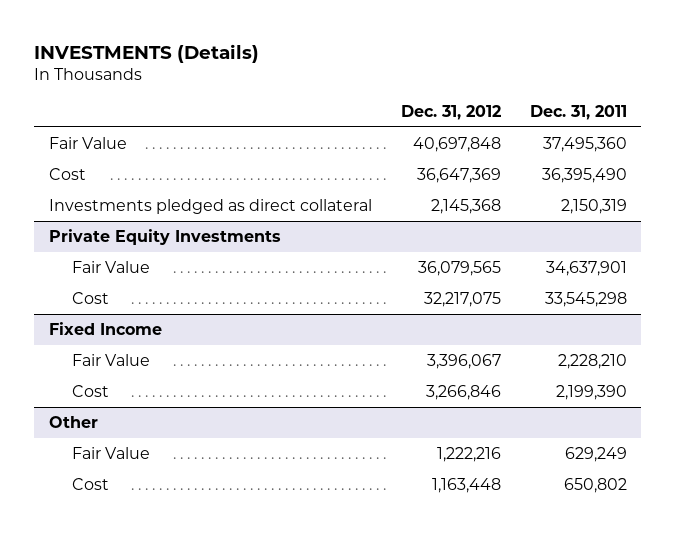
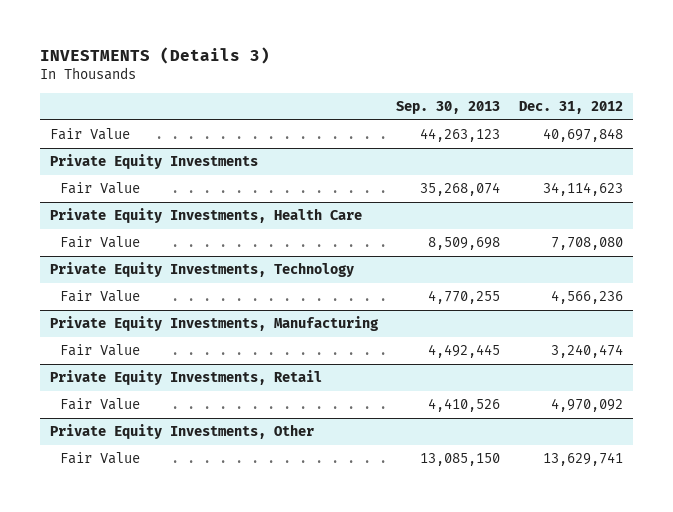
[34,43,260,63] INVESTMENTS (Details) -> [40,46,271,64] INVESTMENTS (Details 3)
[529,105,627,121] Dec. 31, 2011 -> none
none -> [396,100,501,114] Sep. 30, 2013
[48,167,86,180] Cost -> none
[48,198,372,214] Investments pledged as direct collateral -> none
[72,291,110,304] Cost -> none
[48,321,162,335] Fixed Income -> none
[72,384,110,397] Cost -> none
[48,415,98,428] Other -> none
[72,477,110,490] Cost -> none
[417,260,501,276] 36,079,565 -> [543,182,624,197] 34,114,623
none -> [49,208,362,224] Private Equity Investments, Health Care
[426,353,501,369] 3,396,067 -> [551,237,624,251] 7,708,080
none -> [49,262,354,278] Private Equity Investments, Technology
[436,446,501,462] 1,222,216 -> [551,290,624,305] 4,566,236
none -> [49,316,379,332] Private Equity Investments, Manufacturing
none -> [60,344,141,357] Fair Value
none -> [49,370,322,386] Private Equity Investments, Retail
none -> [60,398,141,411] Fair Value
none -> [49,424,314,440] Private Equity Investments, Other
none -> [60,452,141,465] Fair Value

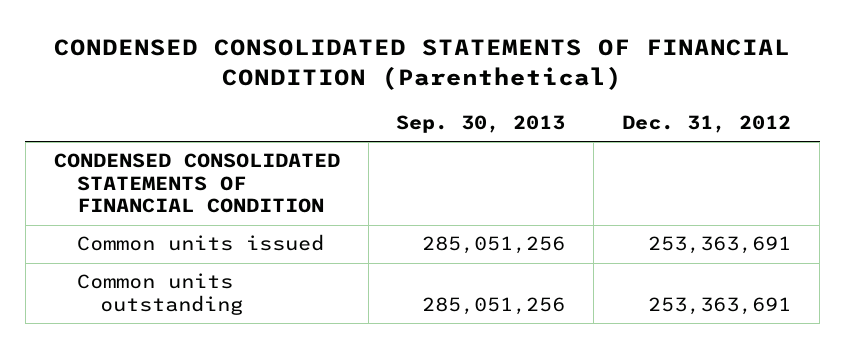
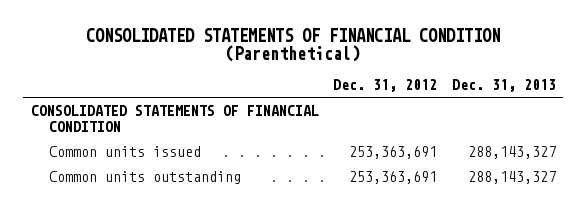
[54,39,791,90] CONDENSED CONSOLIDATED STATEMENTS OF FINANCIAL CONDITION (Parenthetical) -> [86,27,501,63] CONSOLIDATED STATEMENTS OF FINANCIAL CONDITION (Parenthetical)
[396,115,566,134] Sep. 30, 2013 -> none
none -> [451,79,556,93] Dec. 31, 2013
[53,153,340,214] CONDENSED CONSOLIDATED STATEMENTS OF FINANCIAL CONDITION -> [30,105,319,132] CONSOLIDATED STATEMENTS OF FINANCIAL CONDITION

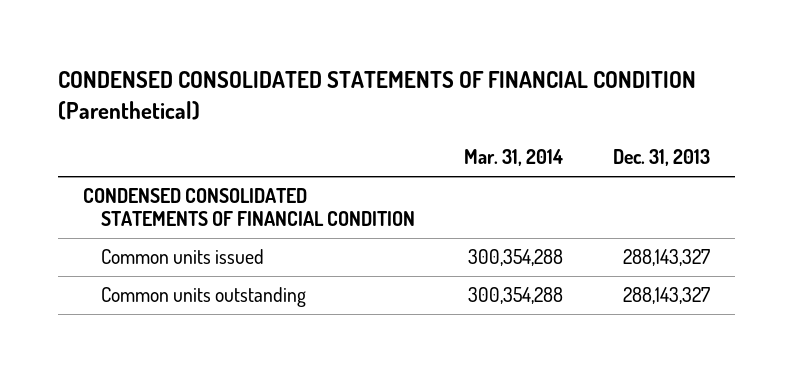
[86,27,501,63] CONSOLIDATED STATEMENTS OF FINANCIAL CONDITION (Parenthetical) -> [58,71,697,120] CONDENSED CONSOLIDATED STATEMENTS OF FINANCIAL CONDITION (Parenthetical)
[333,79,438,93] Dec. 31, 2012 -> none
none -> [464,149,564,167] Mar. 31, 2014
[30,105,319,132] CONSOLIDATED STATEMENTS OF FINANCIAL CONDITION -> [82,187,415,226] CONDENSED CONSOLIDATED STATEMENTS OF FINANCIAL CONDITION

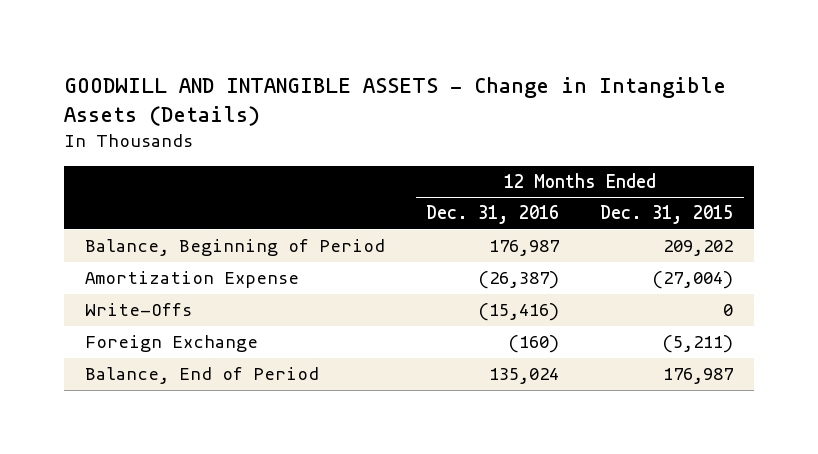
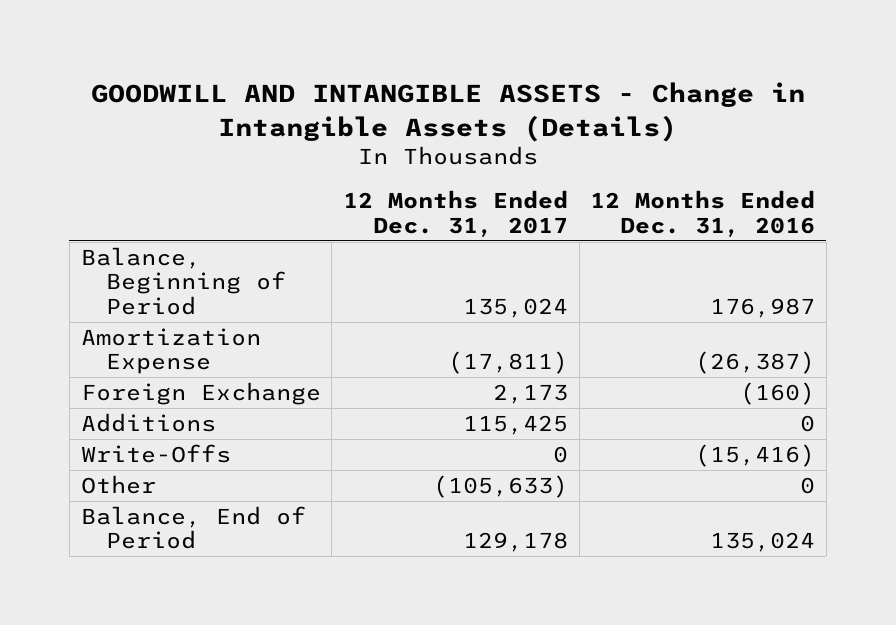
[600,205,734,225] Dec. 31, 2015 -> none
none -> [342,190,568,237] 12 Months Ended Dec. 31, 2017
none -> [80,412,216,432] Additions
[84,303,192,317] Write-Offs -> [80,443,231,463] Write-Offs
none -> [80,474,156,494] Other

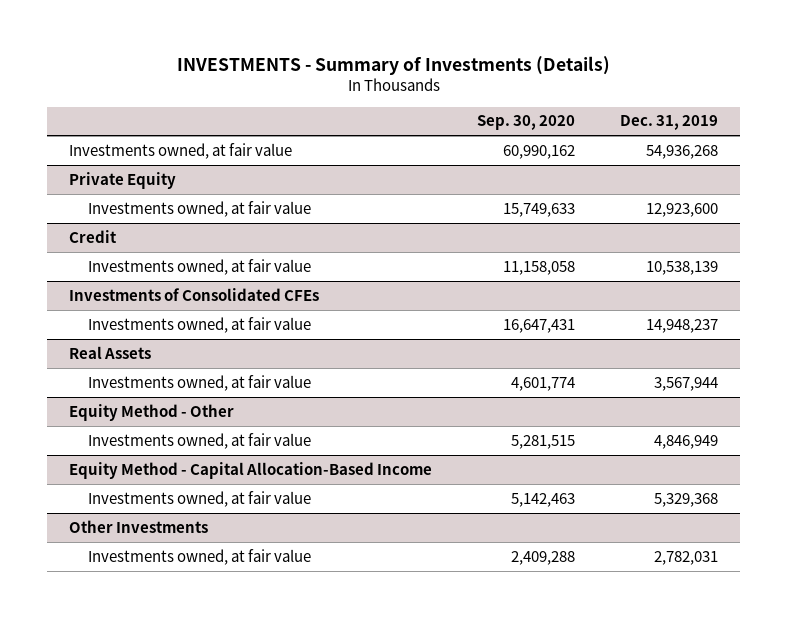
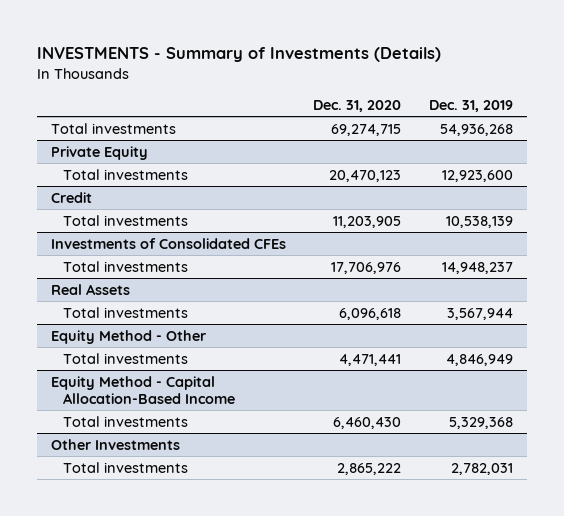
[477,115,576,131] Sep. 30, 2020 -> none
none -> [313,99,402,112] Dec. 31, 2020
[69,142,293,159] Investments owned, at fair value -> [50,122,176,134] Total investments
[88,200,312,217] Investments owned, at fair value -> [62,168,188,180] Total investments
[88,258,312,275] Investments owned, at fair value -> [62,214,188,226] Total investments
[88,316,312,333] Investments owned, at fair value -> [62,260,188,272] Total investments
[88,374,312,391] Investments owned, at fair value -> [62,306,188,318] Total investments
[88,432,312,449] Investments owned, at fair value -> [62,352,188,364] Total investments
[88,490,312,507] Investments owned, at fair value -> [62,415,188,427] Total investments
[88,548,312,565] Investments owned, at fair value -> [62,461,188,473] Total investments

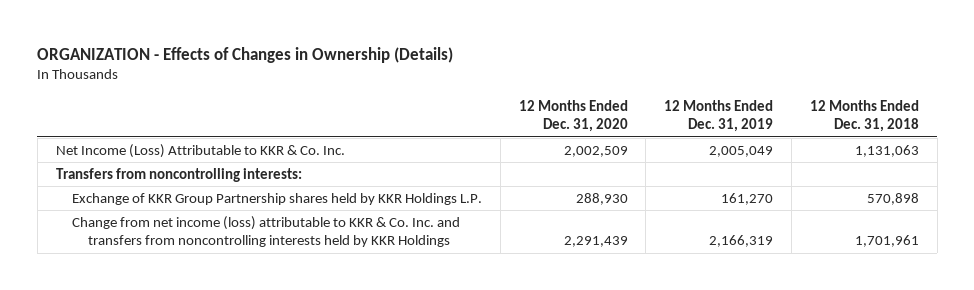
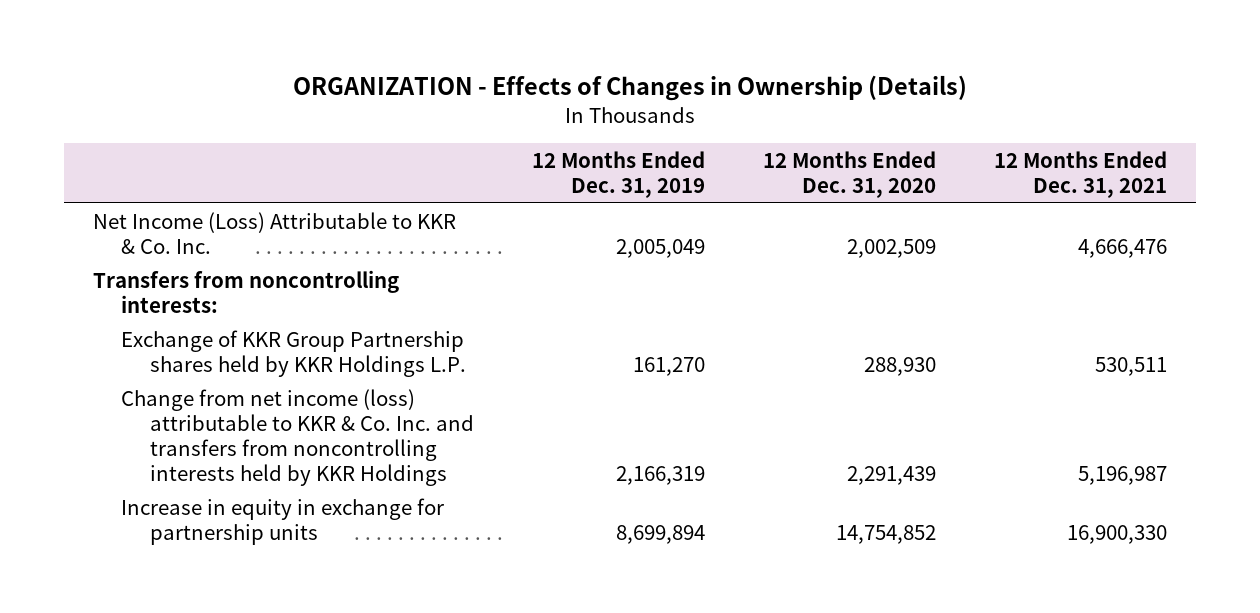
[809,99,919,132] 12 Months Ended Dec. 31, 2018 -> none
none -> [994,150,1168,198] 12 Months Ended Dec. 31, 2021
none -> [121,497,445,545] Increase in equity in exchange for partnership units

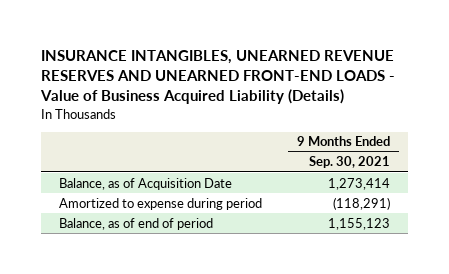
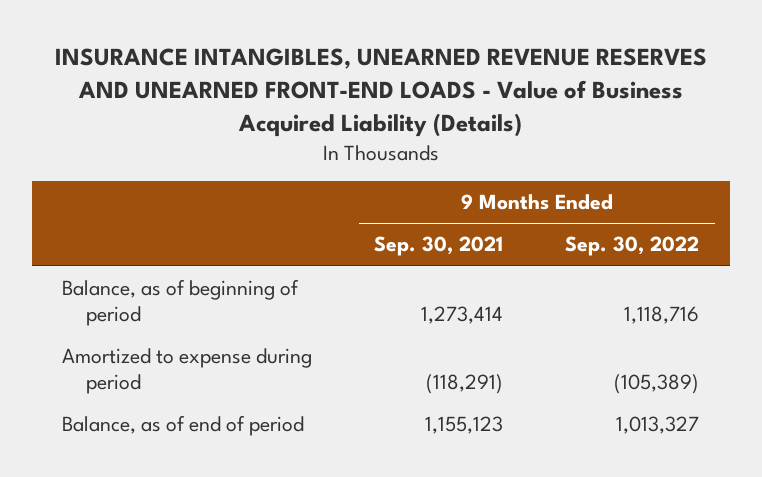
none -> [565,236,700,257] Sep. 30, 2022
[58,177,232,190] Balance, as of Acquisition Date -> [62,279,300,326] Balance, as of beginning of period

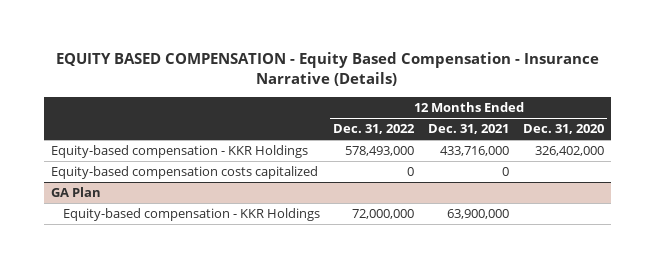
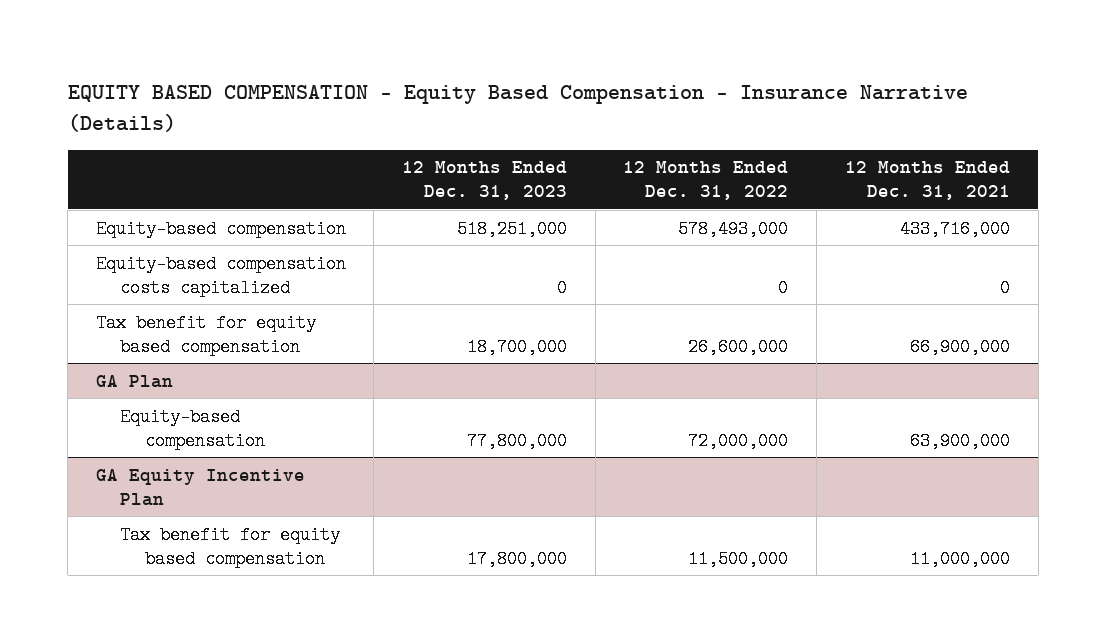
[522,124,604,135] Dec. 31, 2020 -> none
none -> [402,161,568,201] 12 Months Ended Dec. 31, 2023
[50,145,308,159] Equity-based compensation - KKR Holdings -> [95,219,346,238] Equity-based compensation
none -> [95,313,316,356] Tax benefit for equity based compensation
[62,208,320,222] Equity-based compensation - KKR Holdings -> [120,407,265,450] Equity-based compensation
none -> [95,468,305,506] GA Equity Incentive Plan
none -> [120,525,341,568] Tax benefit for equity based compensation

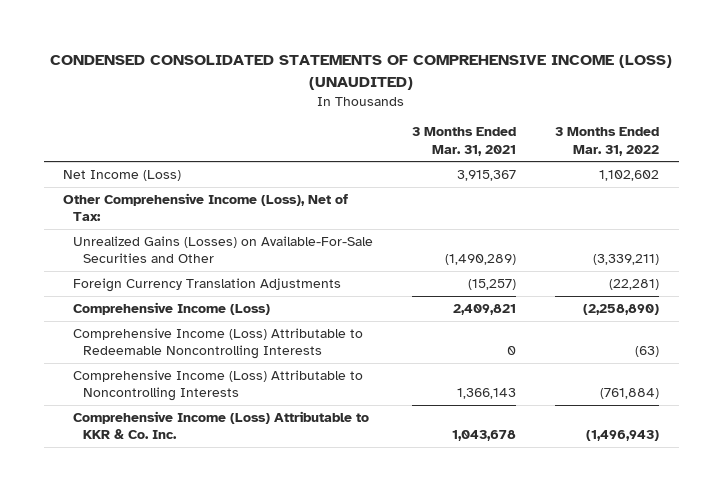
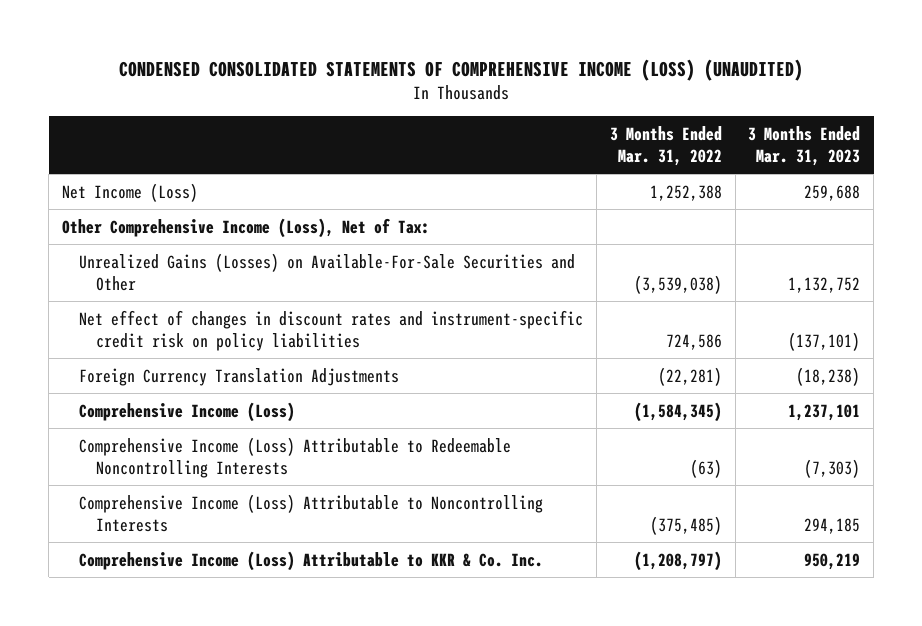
[412,127,517,156] 3 Months Ended Mar. 31, 2021 -> none
none -> [748,126,861,166] 3 Months Ended Mar. 31, 2023
[599,170,660,182] 1,102,602 -> [649,184,722,201] 1,252,388
[593,254,660,266] (3,339,211) -> [633,274,722,294] (3,539,038)
none -> [79,309,584,351] Net effect of changes in discount rates and instrument-specific credit risk on policy liabilities
[583,304,660,316] (2,258,890) -> [633,401,722,422] (1,584,345)
[600,388,660,400] (761,884) -> [649,515,722,535] (375,485)
[586,430,660,442] (1,496,943) -> [633,550,722,571] (1,208,797)

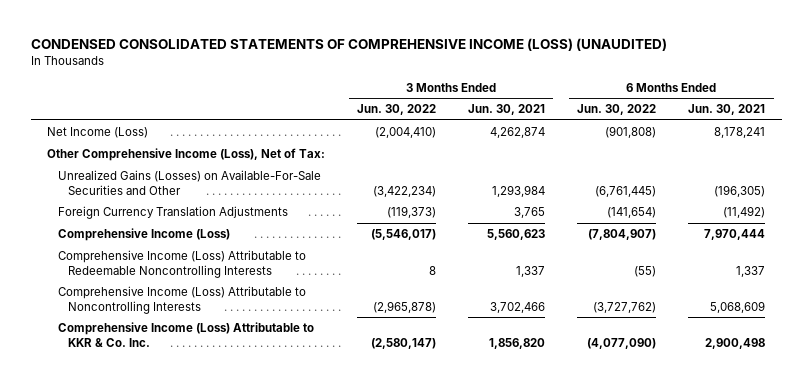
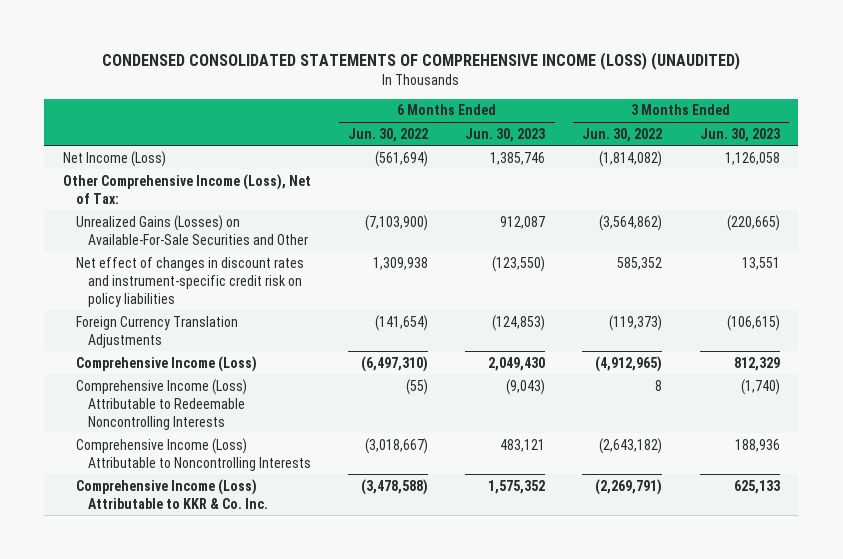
[468,104,546,116] Jun. 30, 2021 -> none
[688,104,766,116] Jun. 30, 2021 -> none
none -> [465,127,546,142] Jun. 30, 2023
none -> [699,127,780,142] Jun. 30, 2023
[375,127,437,139] (2,004,410) -> [599,150,663,167] (1,814,082)
[605,126,657,139] (901,808) -> [375,150,429,167] (561,694)
[373,185,437,197] (3,422,234) -> [599,214,663,231] (3,564,862)
[595,185,657,197] (6,761,445) -> [365,214,429,231] (7,103,900)
none -> [75,256,304,307] Net effect of changes in discount rates and instrument-specific credit risk on policy liabilities
[371,229,437,241] (5,546,017) -> [595,355,663,372] (4,912,965)
[588,229,657,241] (7,804,907) -> [361,355,429,372] (6,497,310)
[373,300,437,313] (2,965,878) -> [599,437,663,454] (2,643,182)
[593,301,657,313] (3,727,762) -> [365,437,429,454] (3,018,667)
[371,337,437,349] (2,580,147) -> [595,478,663,495] (2,269,791)
[587,337,657,349] (4,077,090) -> [361,478,429,495] (3,478,588)

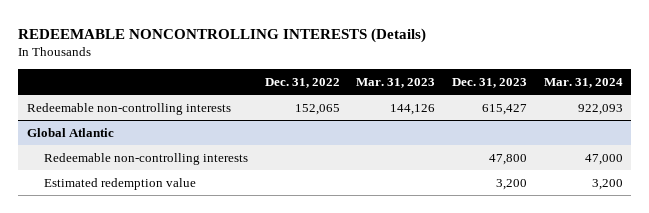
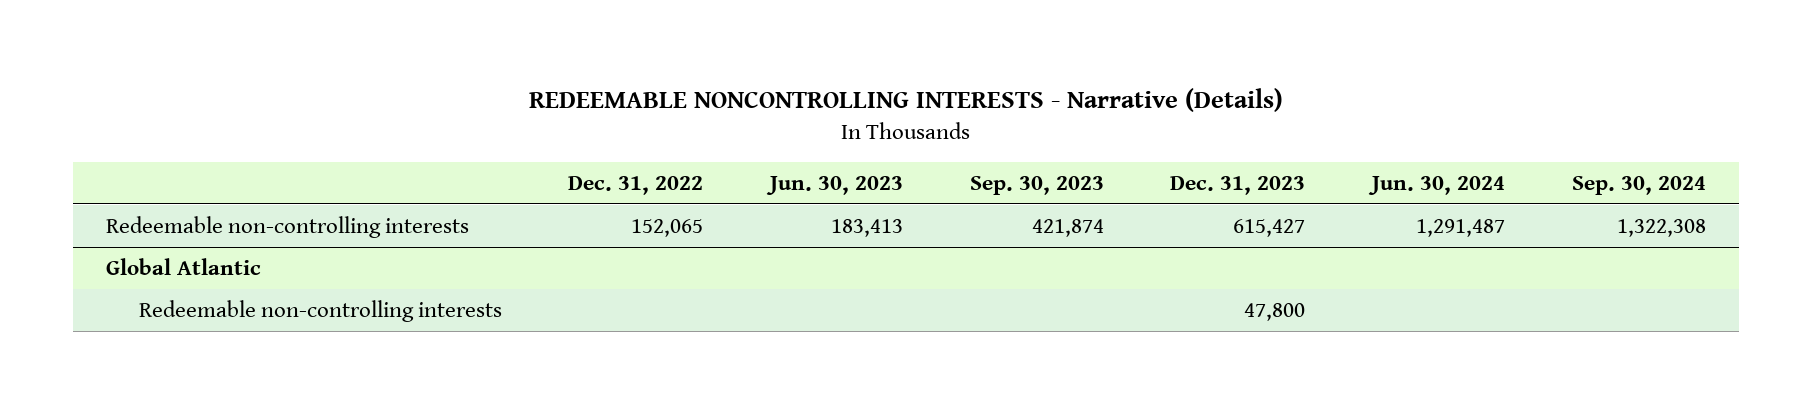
[18,27,427,43] REDEEMABLE NONCONTROLLING INTERESTS (Details) -> [528,88,1283,113] REDEEMABLE NONCONTROLLING INTERESTS - Narrative (Details)
[356,77,436,88] Mar. 31, 2023 -> none
[543,77,623,88] Mar. 31, 2024 -> none
none -> [766,175,904,195] Jun. 30, 2023
none -> [969,175,1104,195] Sep. 30, 2023
none -> [1367,175,1505,195] Jun. 30, 2024
none -> [1571,175,1706,195] Sep. 30, 2024
[43,177,196,190] Estimated redemption value -> none

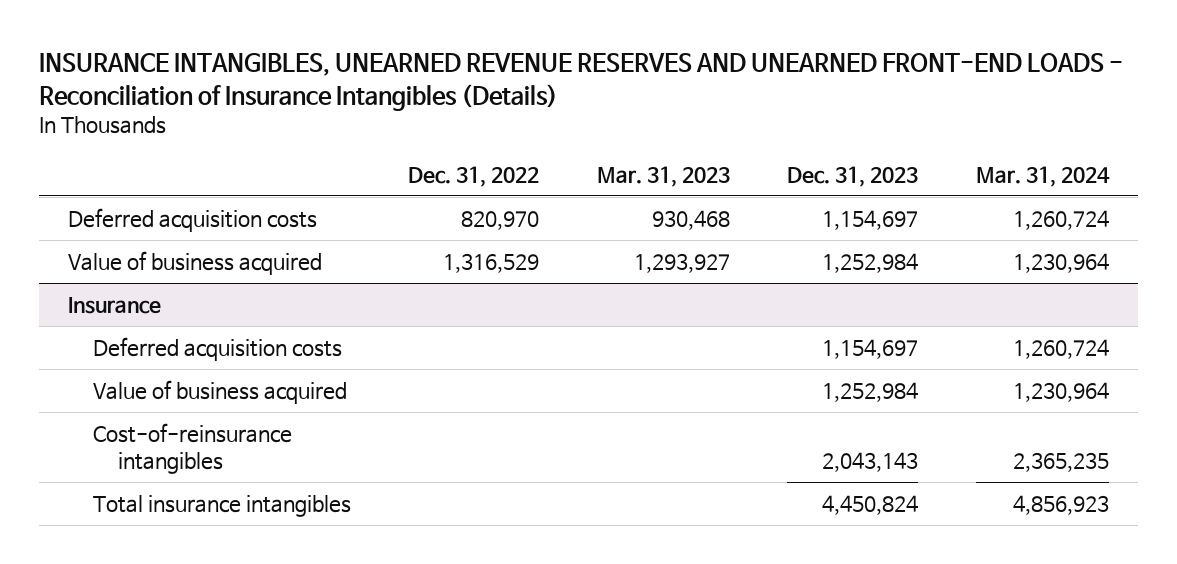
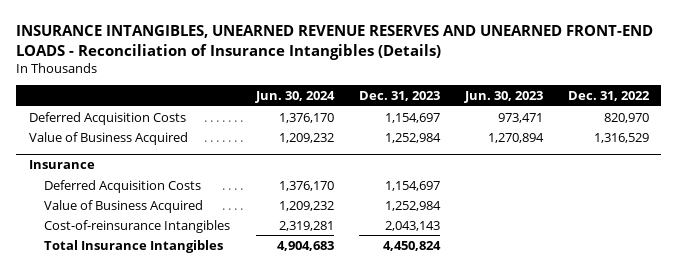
[596,165,730,187] Mar. 31, 2023 -> none
[975,165,1110,187] Mar. 31, 2024 -> none
none -> [254,90,335,103] Jun. 30, 2024
none -> [463,90,543,103] Jun. 30, 2023
[67,208,317,233] Deferred acquisition costs -> [28,111,186,125] Deferred Acquisition Costs
[67,251,322,276] Value of business acquired -> [28,131,188,145] Value of Business Acquired
[93,337,343,362] Deferred acquisition costs -> [44,179,202,193] Deferred Acquisition Costs
[93,380,348,405] Value of business acquired -> [44,199,204,213] Value of Business Acquired
[93,423,293,474] Cost-of-reinsurance intangibles -> [44,219,231,233] Cost-of-reinsurance Intangibles
[93,495,352,518] Total insurance intangibles -> [44,239,224,253] Total Insurance Intangibles

